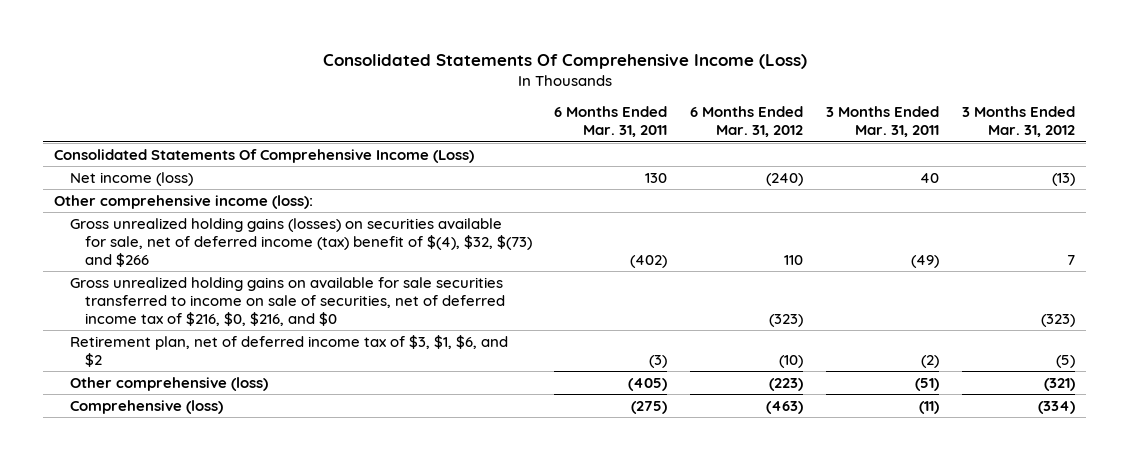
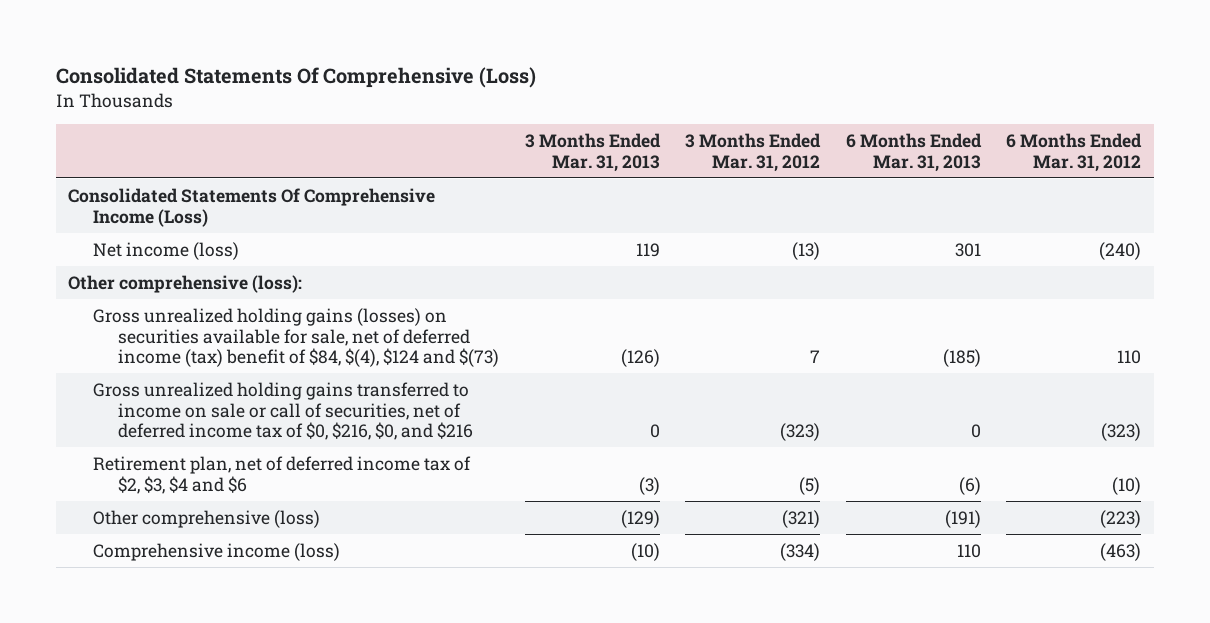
[322,53,807,69] Consolidated Statements Of Comprehensive Income (Loss) -> [55,66,536,88] Consolidated Statements Of Comprehensive (Loss)
[554,106,668,138] 6 Months Ended Mar. 31, 2011 -> none
[826,106,940,138] 3 Months Ended Mar. 31, 2011 -> none
none -> [524,132,661,172] 3 Months Ended Mar. 31, 2013
none -> [845,132,982,172] 6 Months Ended Mar. 31, 2013
[54,194,314,209] Other comprehensive income (loss): -> [68,274,303,293] Other comprehensive (loss):
[69,217,532,267] Gross unrealized holding gains (losses) on securities available for sale, net of deferred income (tax) benefit of $(4), $32, $(73) and $266 -> [93,307,499,368] Gross unrealized holding gains (losses) on securities available for sale, net of deferred income (tax) benefit of $84, $(4), $124 and $(73)
[69,276,505,326] Gross unrealized holding gains on available for sale securities transferred to income on sale of securities, net of deferred income tax of $216, $0, $216, and $0 -> [93,381,473,441] Gross unrealized holding gains transferred to income on sale or call of securities, net of deferred income tax of $0, $216, $0, and $216
[69,334,508,367] Retirement plan, net of deferred income tax of $3, $1, $6, and $2 -> [93,455,472,494] Retirement plan, net of deferred income tax of $2, $3, $4 and $6
[69,399,223,414] Comprehensive (loss) -> [93,542,341,561] Comprehensive income (loss)

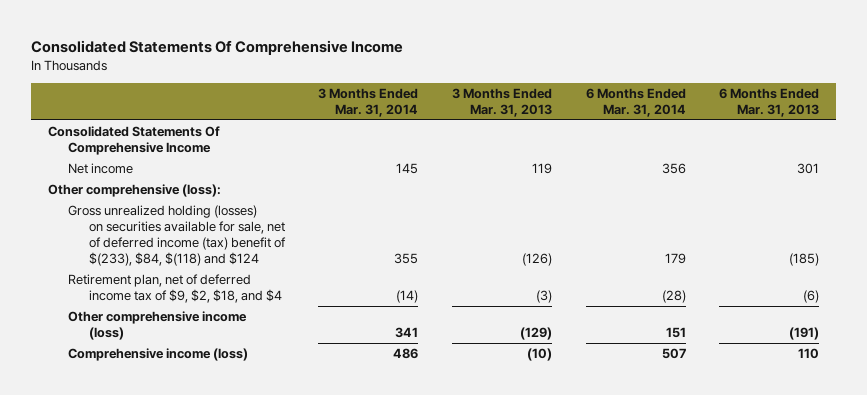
[55,66,536,88] Consolidated Statements Of Comprehensive (Loss) -> [31,39,404,55] Consolidated Statements Of Comprehensive Income
[685,132,822,172] 3 Months Ended Mar. 31, 2012 -> none
[1006,132,1143,172] 6 Months Ended Mar. 31, 2012 -> none
none -> [318,87,419,117] 3 Months Ended Mar. 31, 2014
none -> [585,87,686,117] 6 Months Ended Mar. 31, 2014
[68,187,436,227] Consolidated Statements Of Comprehensive Income (Loss) -> [47,126,220,156] Consolidated Statements Of Comprehensive Income
[93,241,240,260] Net income (loss) -> [68,163,134,175] Net income
[93,381,473,441] Gross unrealized holding gains transferred to income on sale or call of securities, net of deferred income tax of $0, $216, $0, and $216 -> none
[93,307,499,368] Gross unrealized holding gains (losses) on securities available for sale, net of deferred income (tax) benefit of $84, $(4), $124 and $(73) -> [68,205,286,266] Gross unrealized holding (losses) on securities available for sale, net of deferred income (tax) benefit of $(233), $84, $(118) and $124
[93,455,472,494] Retirement plan, net of deferred income tax of $2, $3, $4 and $6 -> [68,274,282,304] Retirement plan, net of deferred income tax of $9, $2, $18, and $4
[93,509,321,528] Other comprehensive (loss) -> [68,311,248,341] Other comprehensive income (loss)

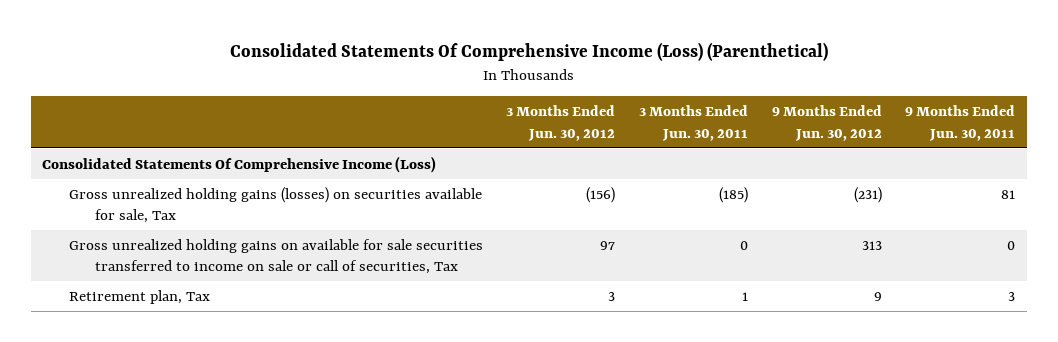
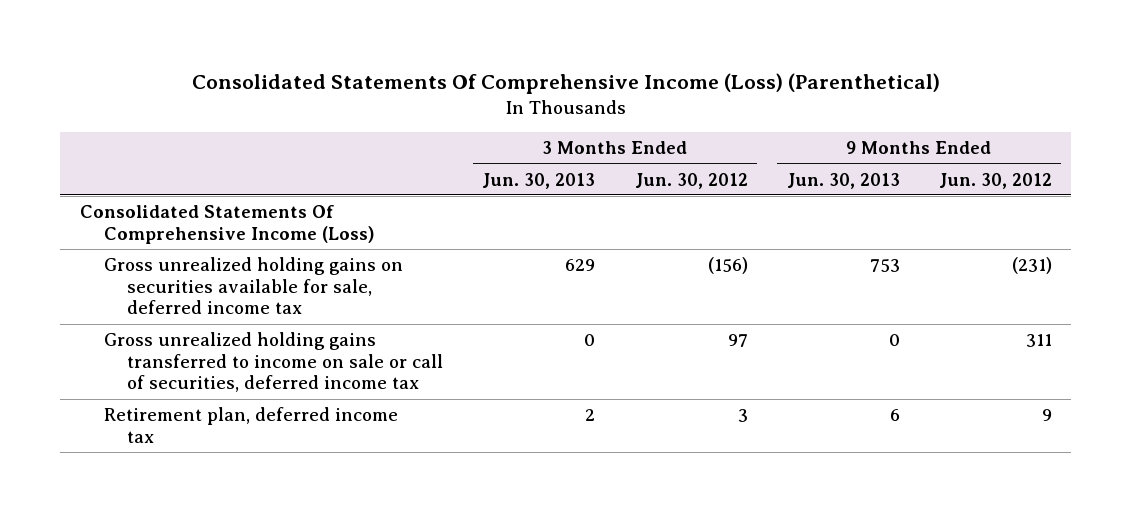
[639,105,749,141] 3 Months Ended Jun. 30, 2011 -> none
[905,105,1016,141] 9 Months Ended Jun. 30, 2011 -> none
none -> [482,172,596,189] Jun. 30, 2013
none -> [786,172,900,189] Jun. 30, 2013
[68,186,482,224] Gross unrealized holding gains (losses) on securities available for sale, Tax -> [103,257,403,315] Gross unrealized holding gains on securities available for sale, deferred income tax
[68,238,483,275] Gross unrealized holding gains on available for sale securities transferred to income on sale or call of securities, Tax -> [103,332,444,393] Gross unrealized holding gains transferred to income on sale or call of securities, deferred income tax
[861,240,882,250] 313 -> [1025,334,1052,348] 311
[68,289,210,304] Retirement plan, Tax -> [103,407,398,443] Retirement plan, deferred income tax

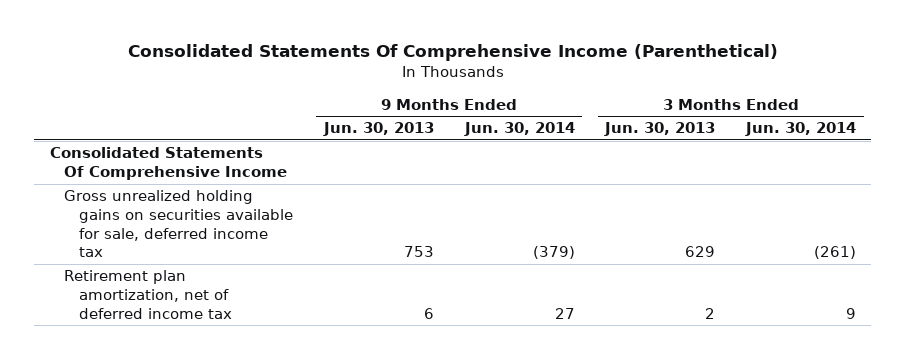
[191,72,940,94] Consolidated Statements Of Comprehensive Income (Loss) (Parenthetical) -> [127,44,778,62] Consolidated Statements Of Comprehensive Income (Parenthetical)
[634,172,748,189] Jun. 30, 2012 -> none
[938,172,1052,189] Jun. 30, 2012 -> none
none -> [463,122,575,137] Jun. 30, 2014
none -> [745,122,857,137] Jun. 30, 2014
[79,205,375,244] Consolidated Statements Of Comprehensive Income (Loss) -> [49,147,288,181] Consolidated Statements Of Comprehensive Income
[103,332,444,393] Gross unrealized holding gains transferred to income on sale or call of securities, deferred income tax -> none
[103,407,398,443] Retirement plan, deferred income tax -> [64,270,233,319] Retirement plan amortization, net of deferred income tax

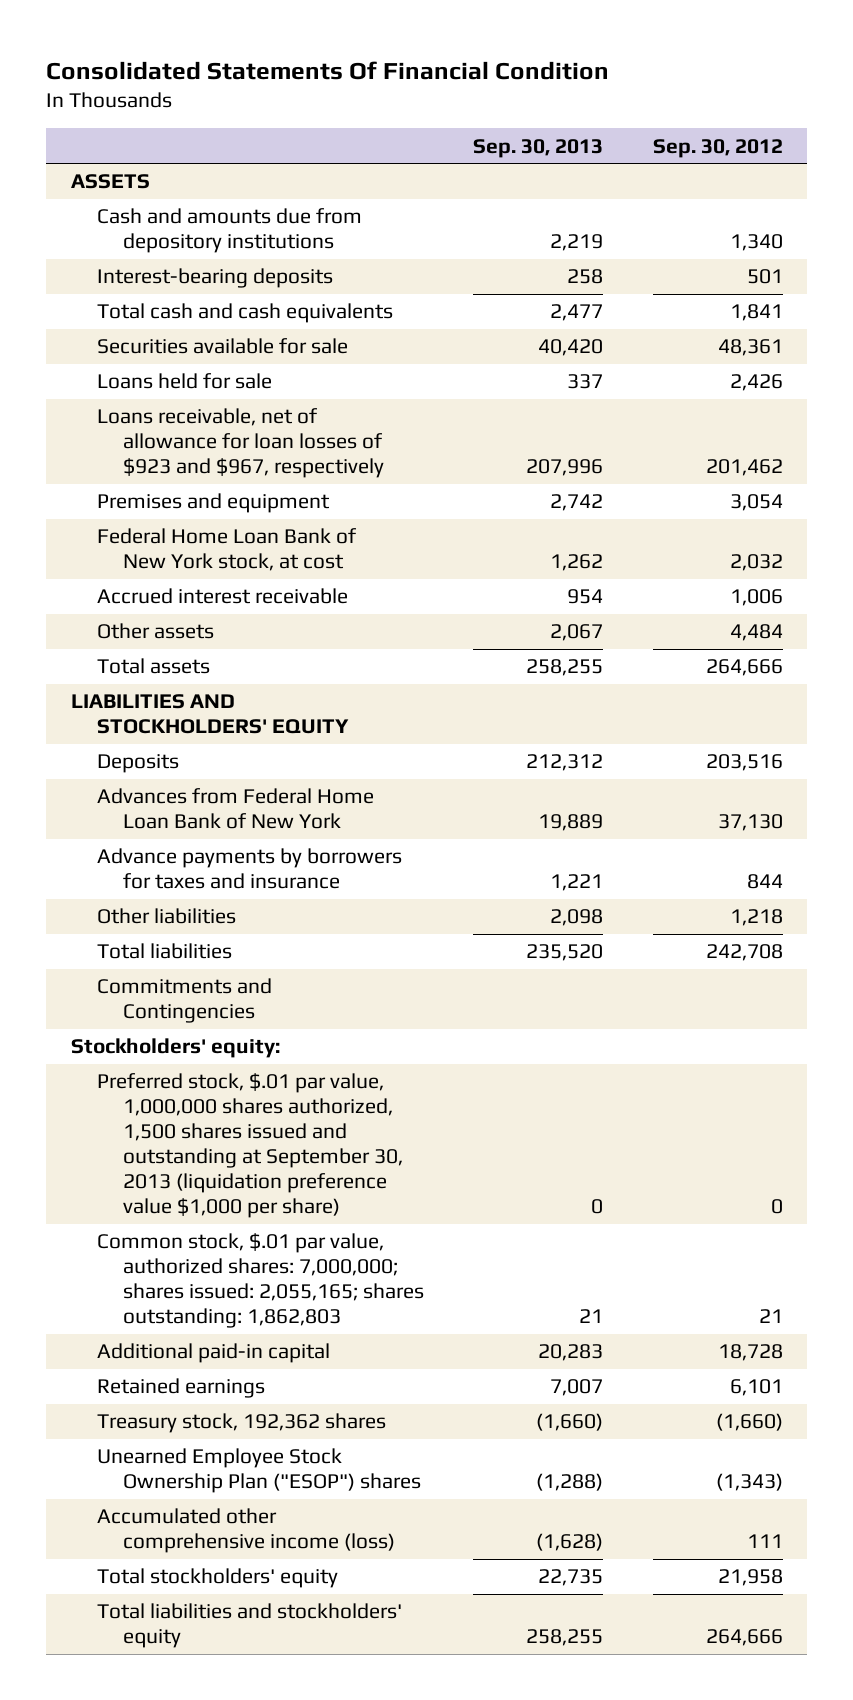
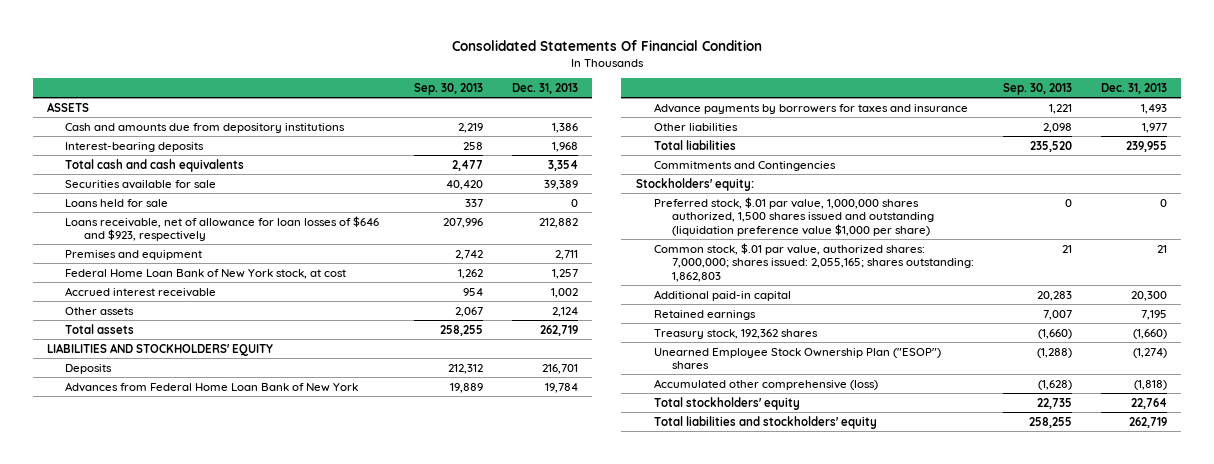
[652,138,783,158] Sep. 30, 2012 -> none
none -> [512,82,579,94] Dec. 31, 2013
[96,408,385,479] Loans receivable, net of allowance for loan losses of $923 and $967, respectively -> [65,215,380,242] Loans receivable, net of allowance for loan losses of $646 and $923, respectively
[96,1073,404,1219] Preferred stock, $.01 par value, 1,000,000 shares authorized, 1,500 shares issued and outstanding at September 30, 2013 (liquidation preference value $1,000 per share) -> [653,196,935,236] Preferred stock, $.01 par value, 1,000,000 shares authorized, 1,500 shares issued and outstanding (liquidation preference value $1,000 per share)
[96,1508,396,1554] Accumulated other comprehensive income (loss) -> [653,378,878,390] Accumulated other comprehensive (loss)

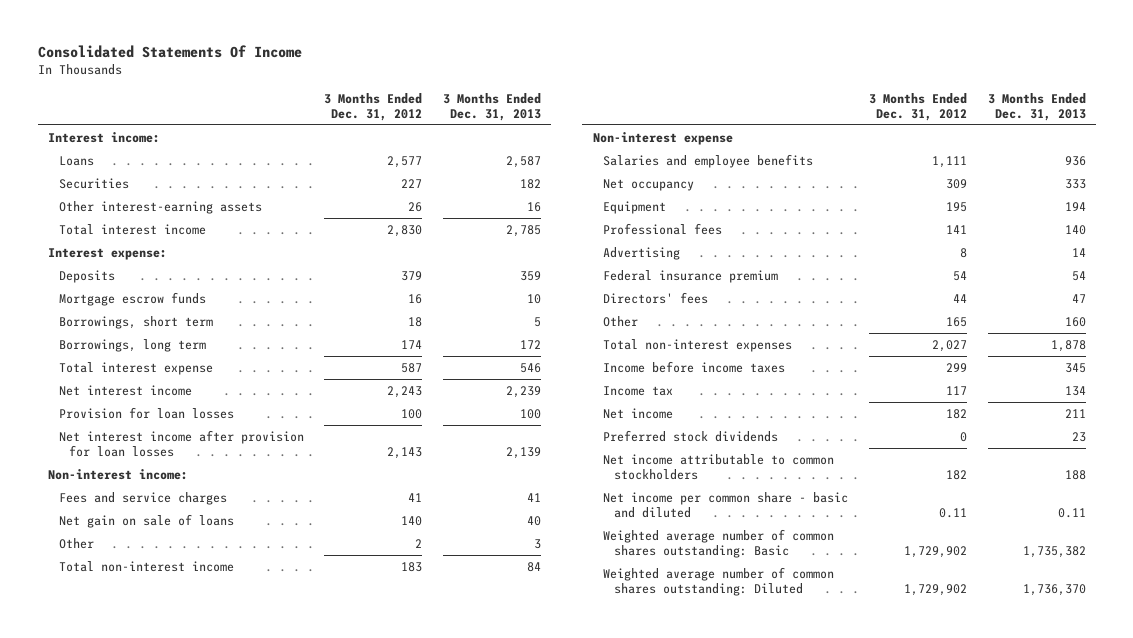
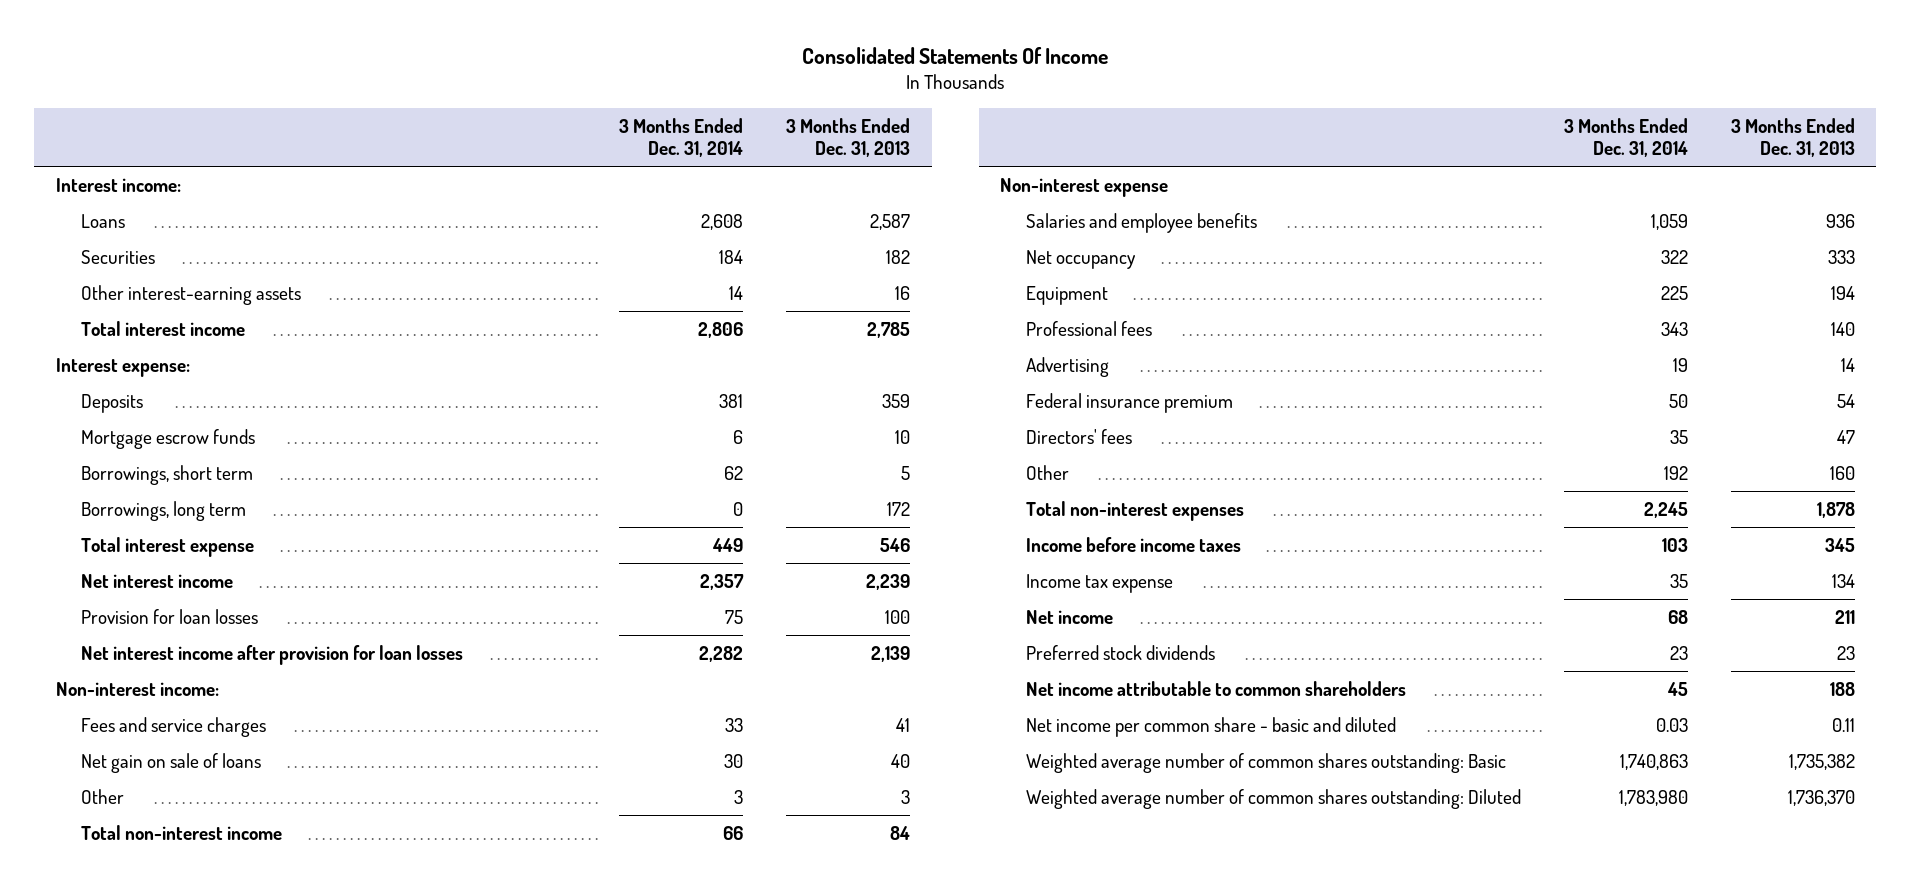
[324,92,423,121] 3 Months Ended Dec. 31, 2012 -> none
none -> [619,117,744,158] 3 Months Ended Dec. 31, 2014
[603,386,674,397] Income tax -> [1025,573,1173,593] Income tax expense
[603,454,835,481] Net income attributable to common stockholders -> [1025,680,1406,696] Net income attributable to common shareholders

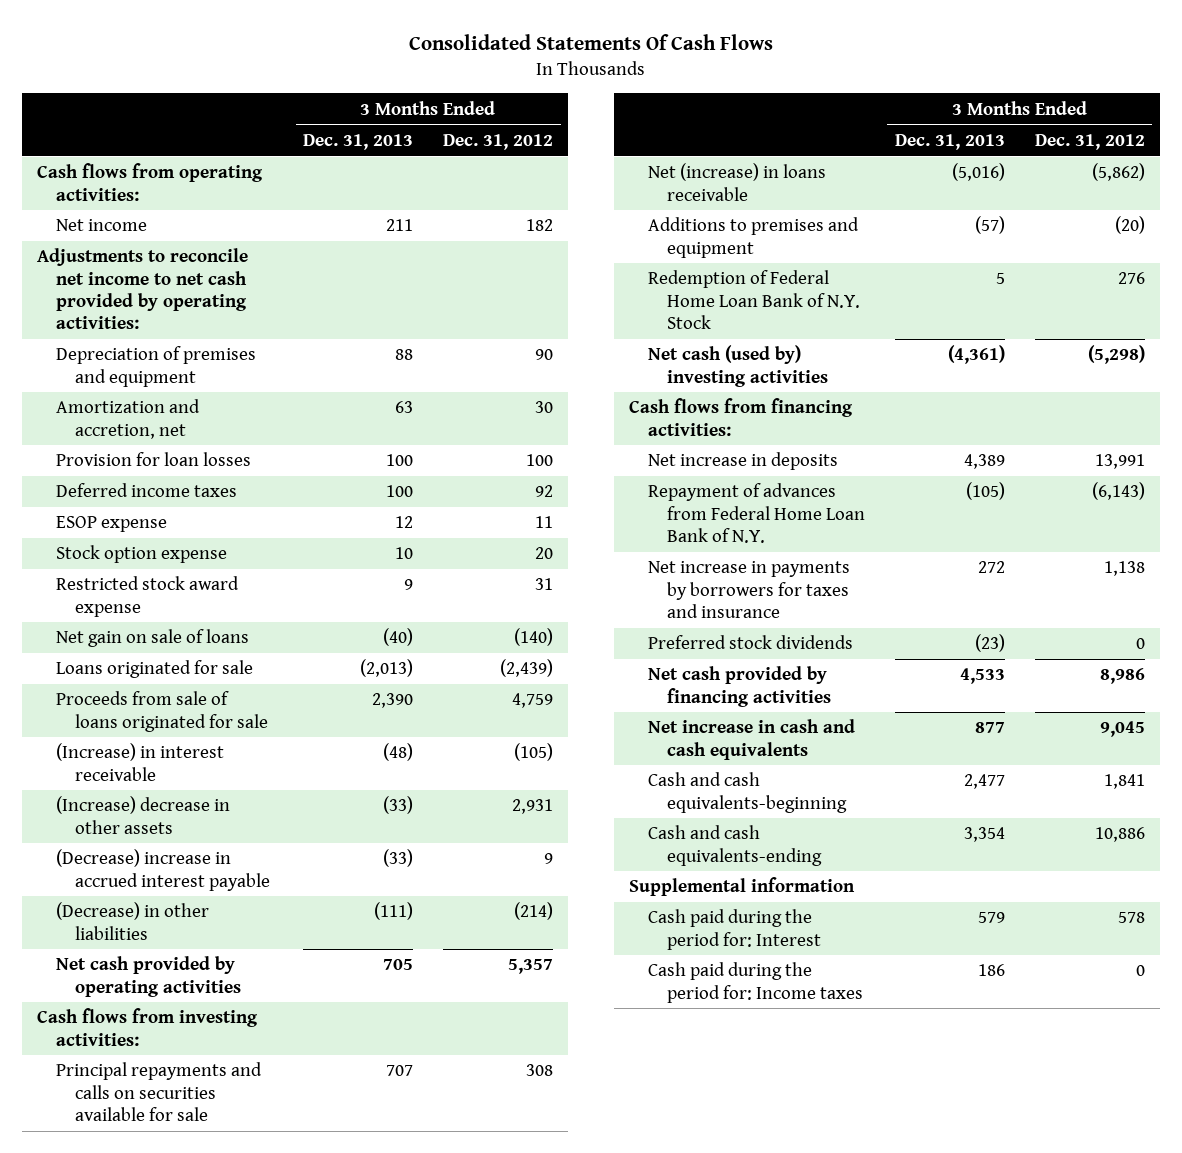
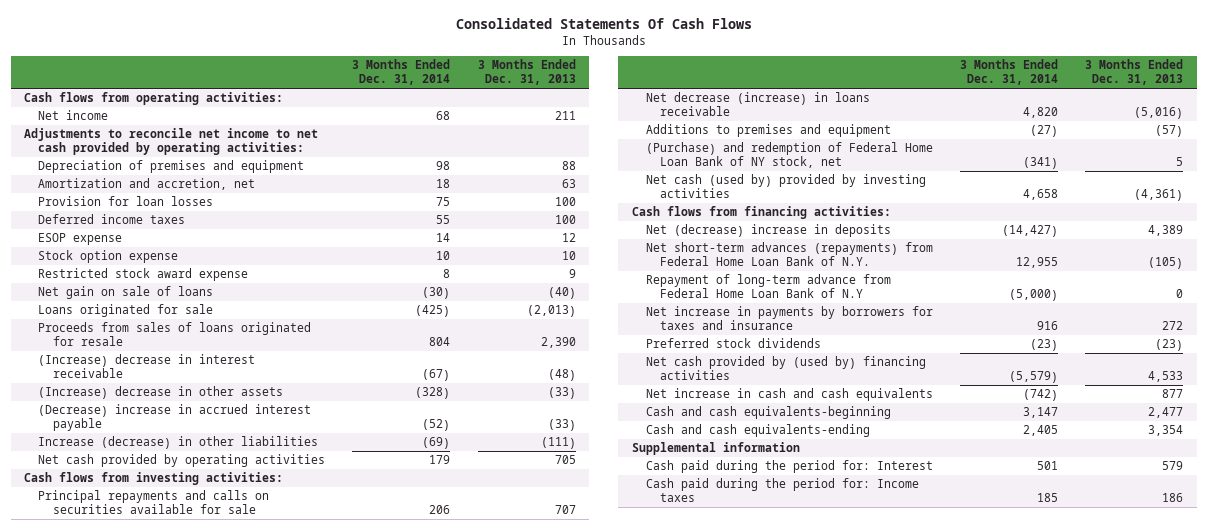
[443,133,554,150] Dec. 31, 2012 -> none
none -> [352,59,451,86] 3 Months Ended Dec. 31, 2014
[56,691,269,732] Proceeds from sale of loans originated for sale -> [38,322,312,347] Proceeds from sales of loans originated for resale
[56,743,225,781] (Increase) in interest receivable -> [38,354,256,379] (Increase) decrease in interest receivable
[56,902,210,940] (Decrease) in other liabilities -> [38,436,319,450] Increase (decrease) in other liabilities
[647,163,826,201] Net (increase) in loans receivable -> [646,92,871,117] Net decrease (increase) in loans receivable
[647,270,860,329] Redemption of Federal Home Loan Bank of N.Y. Stock -> [646,142,934,169] (Purchase) and redemption of Federal Home Loan Bank of NY stock, net
[647,345,828,387] Net cash (used by) investing activities -> [646,174,927,199] Net cash (used by) provided by investing activities
[647,452,838,471] Net increase in deposits -> [646,224,892,238] Net (decrease) increase in deposits
none -> [646,242,934,267] Net short-term advances (repayments) from Federal Home Loan Bank of N.Y.
[647,483,865,543] Repayment of advances from Federal Home Loan Bank of N.Y. -> [646,274,892,299] Repayment of long-term advance from Federal Home Loan Bank of N.Y
[965,482,1005,501] (105) -> [1176,289,1184,299] 0
[647,666,831,707] Net cash provided by financing activities -> [646,356,927,381] Net cash provided by (used by) financing activities

